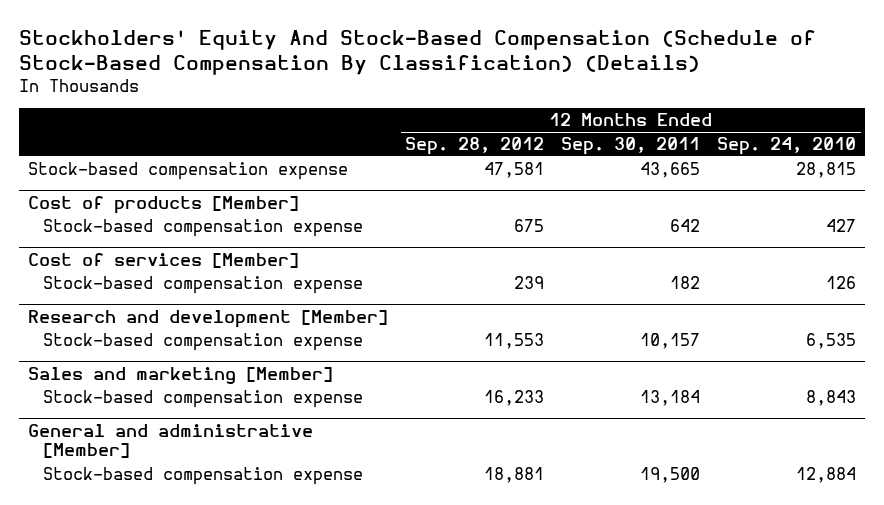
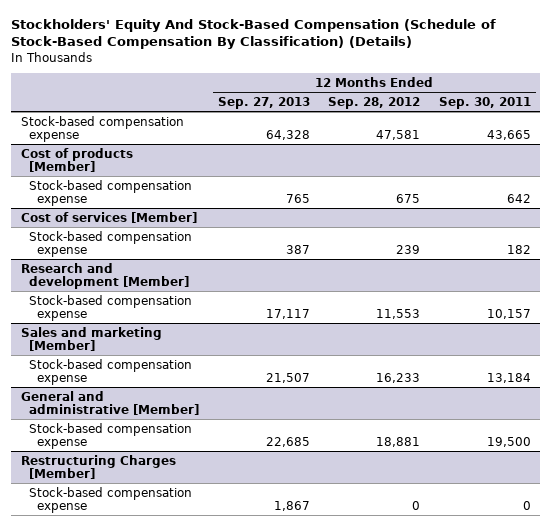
[717,137,857,156] Sep. 24, 2010 -> none
none -> [217,96,310,109] Sep. 27, 2013
none -> [20,454,176,479] Restructuring Charges [Member]
none -> [29,486,193,513] Stock-based compensation expense

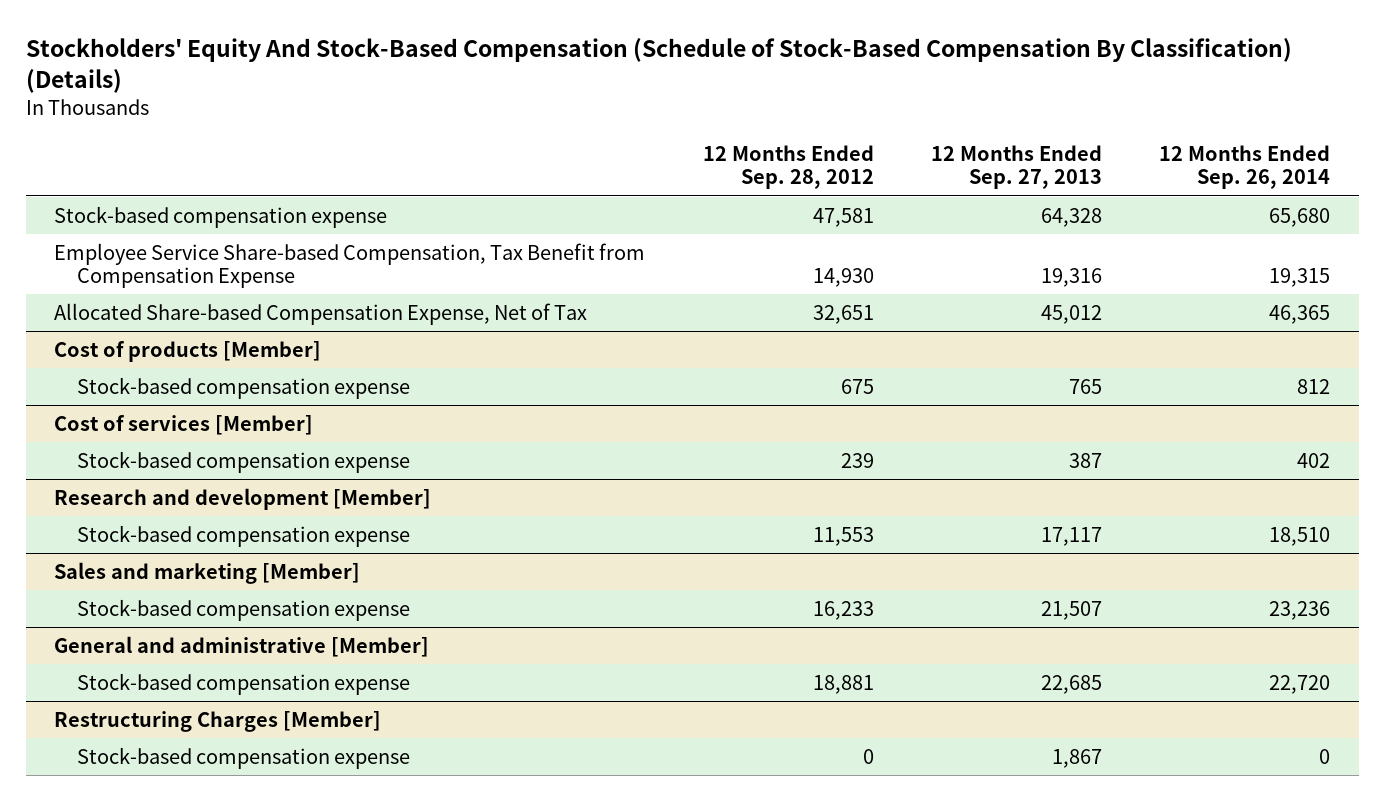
[439,96,532,109] Sep. 30, 2011 -> none
none -> [1159,145,1331,190] 12 Months Ended Sep. 26, 2014
none -> [54,242,646,289] Employee Service Share-based Compensation, Tax Benefit from Compensation Expense
none -> [54,302,588,325] Allocated Share-based Compensation Expense, Net of Tax

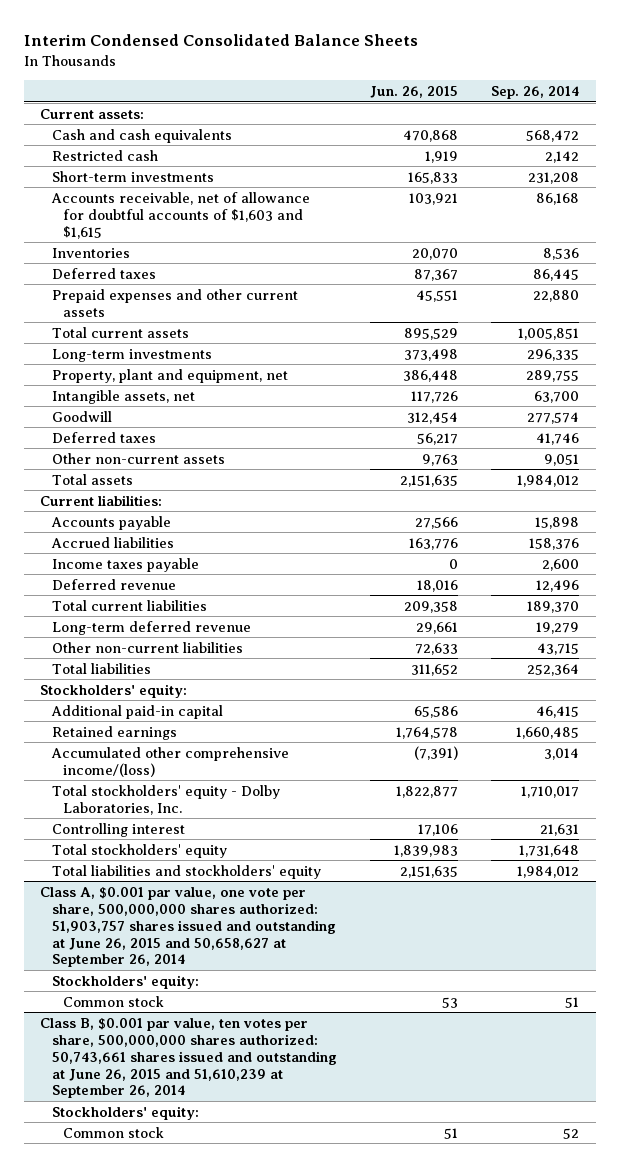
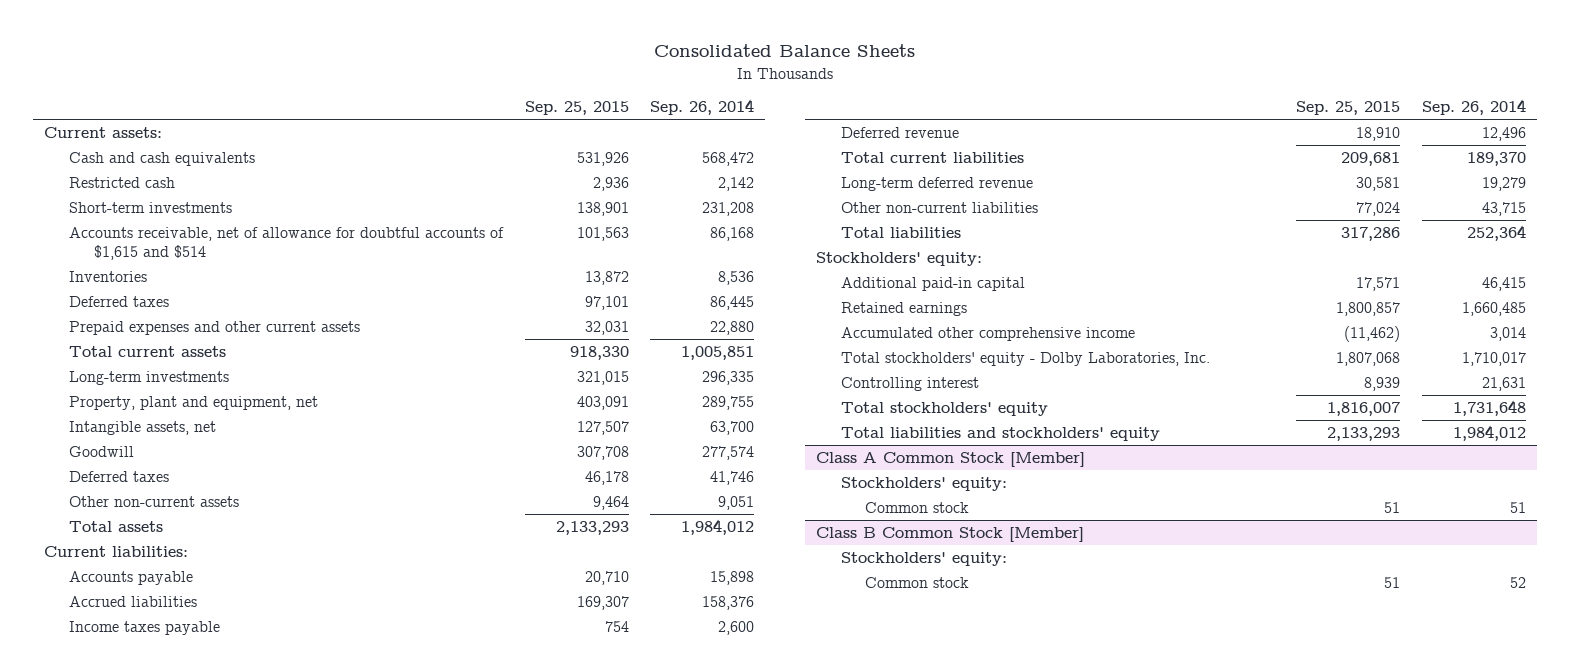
[23,34,418,47] Interim Condensed Consolidated Balance Sheets -> [653,44,915,58] Consolidated Balance Sheets
[369,86,458,99] Jun. 26, 2015 -> none
none -> [524,101,629,116] Sep. 25, 2015
[50,191,310,239] Accounts receivable, net of allowance for doubtful accounts of $1,603 and $1,615 -> [68,226,504,261] Accounts receivable, net of allowance for doubtful accounts of $1,615 and $514
[50,746,289,777] Accumulated other comprehensive income/(loss) -> [840,326,1135,341] Accumulated other comprehensive income
[40,886,336,968] Class A, $0.001 par value, one vote per share, 500,000,000 shares authorized: 51,903,757 shares issued and outstanding at June 26, 2015 and 50,658,627 at September 26, 2014 -> [815,451,1085,467] Class A Common Stock [Member]
[40,1017,337,1099] Class B, $0.001 par value, ten votes per share, 500,000,000 shares authorized: 50,743,661 shares issued and outstanding at June 26, 2015 and 51,610,239 at September 26, 2014 -> [815,526,1084,542] Class B Common Stock [Member]

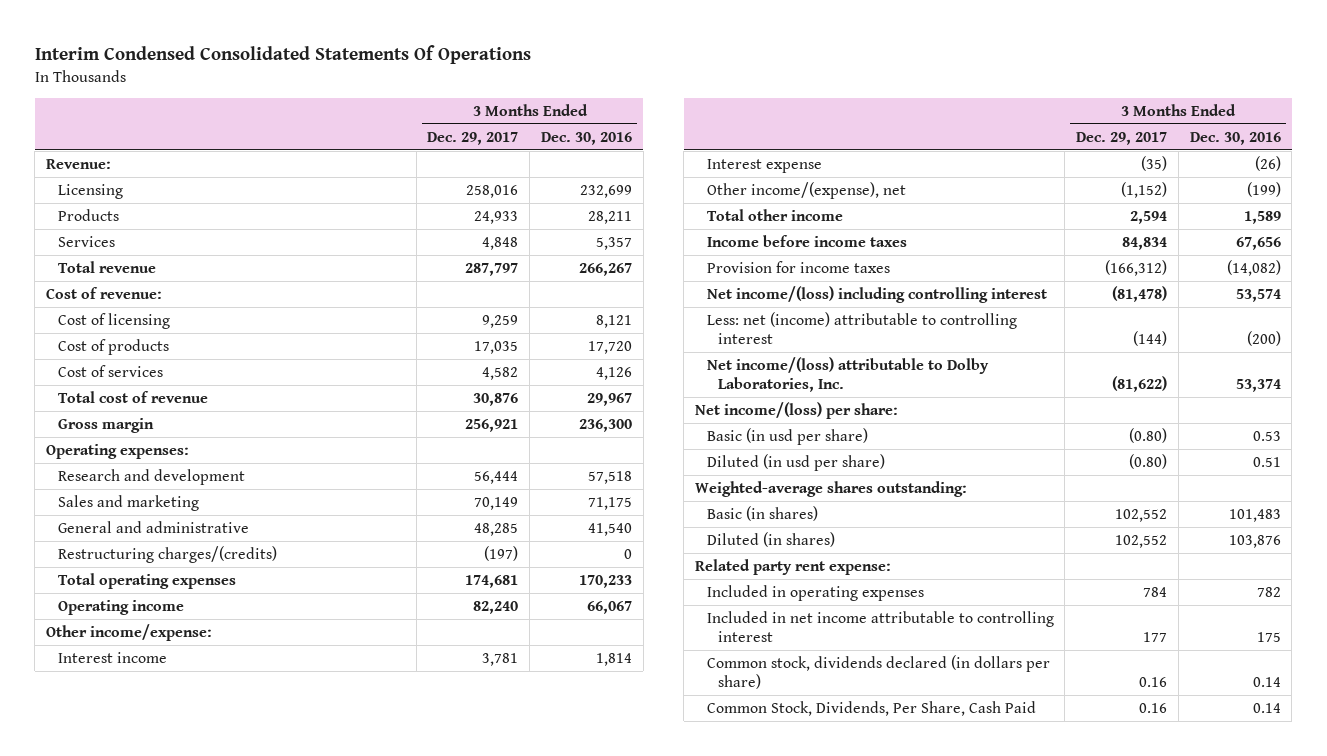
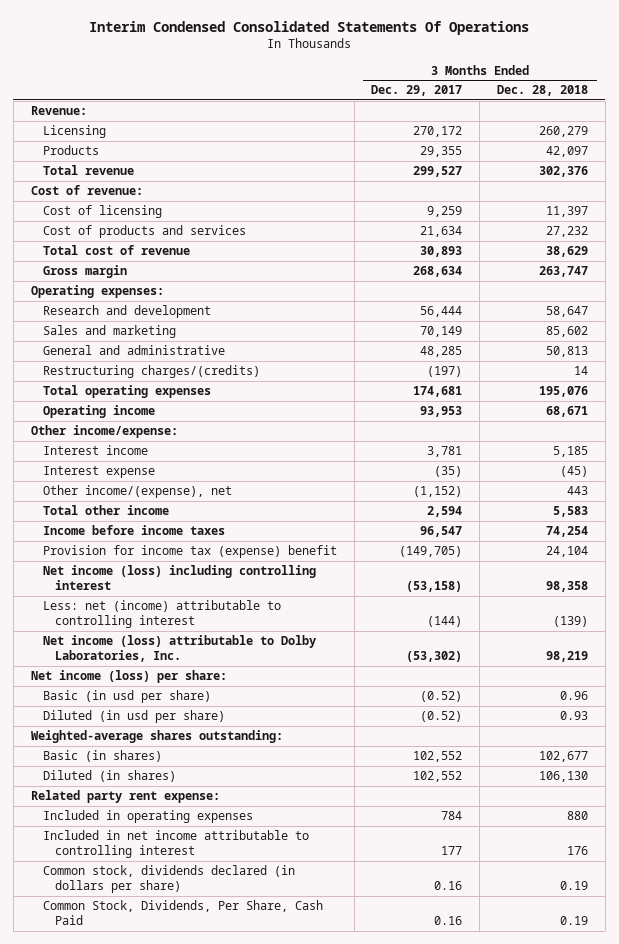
[540,131,632,145] Dec. 30, 2016 -> none
none -> [496,85,588,97] Dec. 28, 2018
[57,235,115,247] Services -> none
[466,184,519,198] 258,016 -> [413,126,463,138] 270,172
[474,210,519,224] 24,933 -> [420,146,463,158] 29,355
[465,262,519,276] 287,797 -> [413,166,463,178] 299,527
[57,364,163,377] Cost of services -> none
[57,338,169,355] Cost of products -> [42,225,246,239] Cost of products and services
[474,340,519,354] 17,035 -> [420,226,463,238] 21,634
[473,392,519,406] 30,876 -> [420,246,463,258] 30,893
[465,418,519,432] 256,921 -> [413,266,463,278] 268,634
[473,600,519,614] 82,240 -> [420,406,463,418] 93,953
[1122,236,1168,250] 84,834 -> [420,526,463,538] 96,547
[706,260,890,273] Provision for income taxes -> [42,545,337,559] Provision for income tax (expense) benefit
[1105,259,1168,276] (166,312) -> [399,546,463,558] (149,705)
[706,285,1047,303] Net income/(loss) including controlling interest -> [42,565,316,591] Net income (loss) including controlling interest
[1112,285,1168,302] (81,478) -> [406,581,463,593] (53,158)
[706,356,989,392] Net income/(loss) attributable to Dolby Laboratories, Inc. -> [42,635,316,663] Net income (loss) attributable to Dolby Laboratories, Inc.
[1112,375,1168,392] (81,622) -> [406,651,463,663] (53,302)
[694,401,898,419] Net income/(loss) per share: -> [30,670,227,684] Net income (loss) per share:
[1129,427,1168,443] (0.80) -> [420,691,463,703] (0.52)
[1129,453,1168,469] (0.80) -> [420,711,463,723] (0.52)

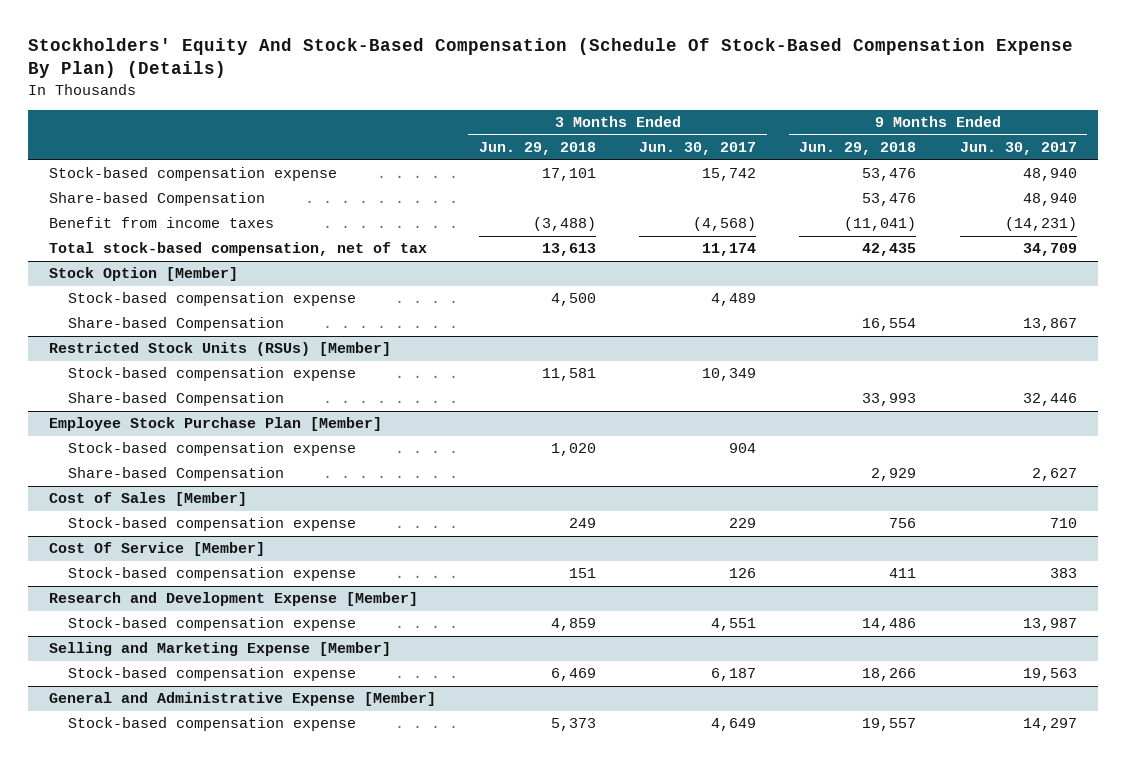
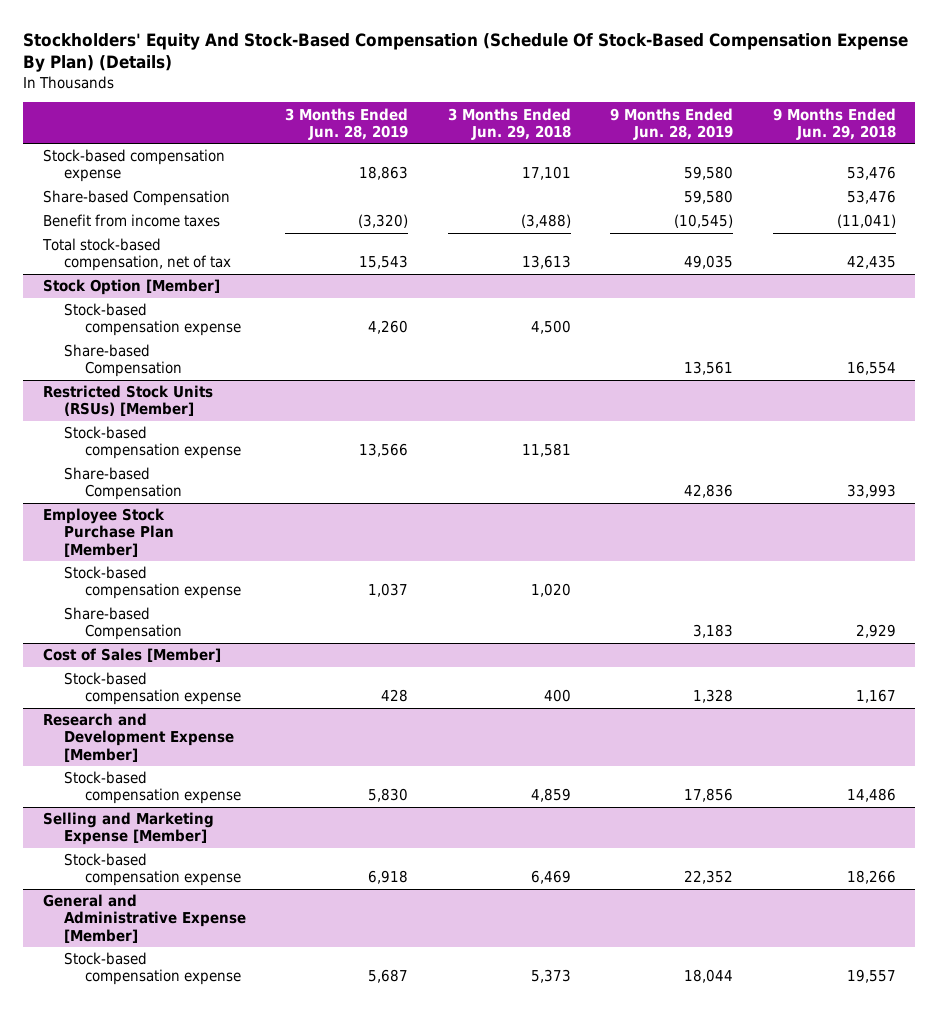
[639,142,757,156] Jun. 30, 2017 -> none
[959,142,1077,156] Jun. 30, 2017 -> none
none -> [285,107,409,140] 3 Months Ended Jun. 28, 2019
none -> [610,107,734,140] 9 Months Ended Jun. 28, 2019
[49,542,266,557] Cost Of Service [Member] -> none
[68,567,357,582] Stock-based compensation expense -> none
[569,518,597,529] 249 -> [543,689,571,703] 400
[889,518,917,529] 756 -> [855,689,896,704] 1,167

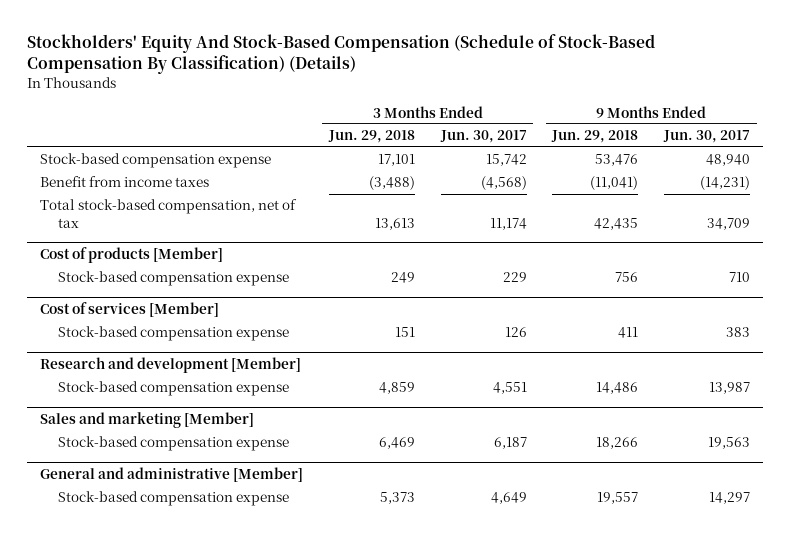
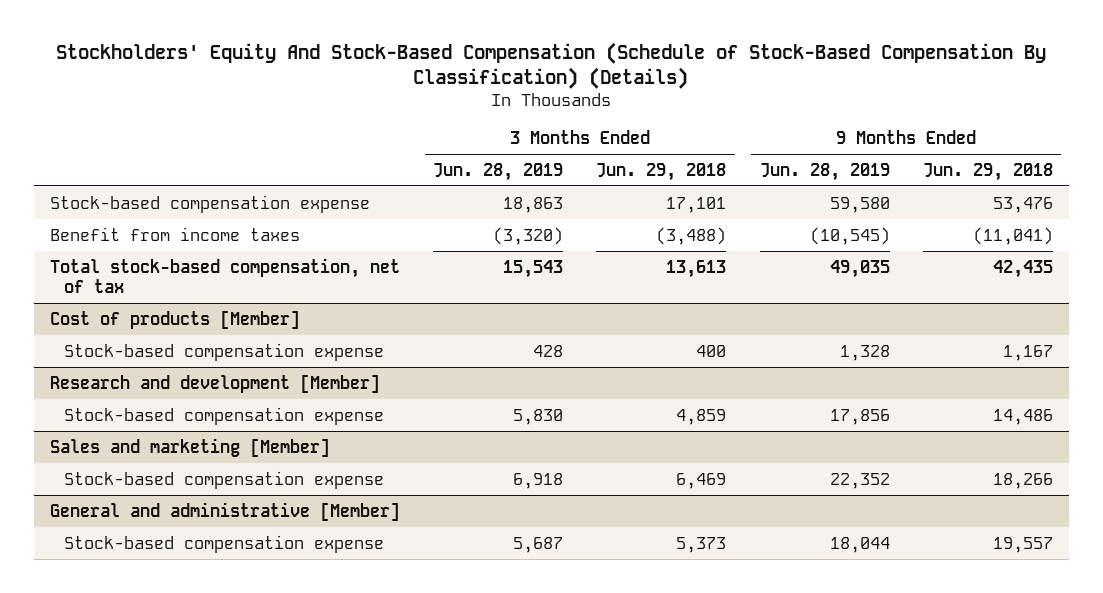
[439,130,527,144] Jun. 30, 2017 -> none
[663,130,751,144] Jun. 30, 2017 -> none
none -> [433,162,564,181] Jun. 28, 2019
none -> [759,162,890,181] Jun. 28, 2019
[39,302,219,318] Cost of services [Member] -> none
[57,326,289,342] Stock-based compensation expense -> none
[390,272,415,284] 249 -> [696,344,727,357] 400
[615,272,639,283] 756 -> [1002,344,1053,361] 1,167

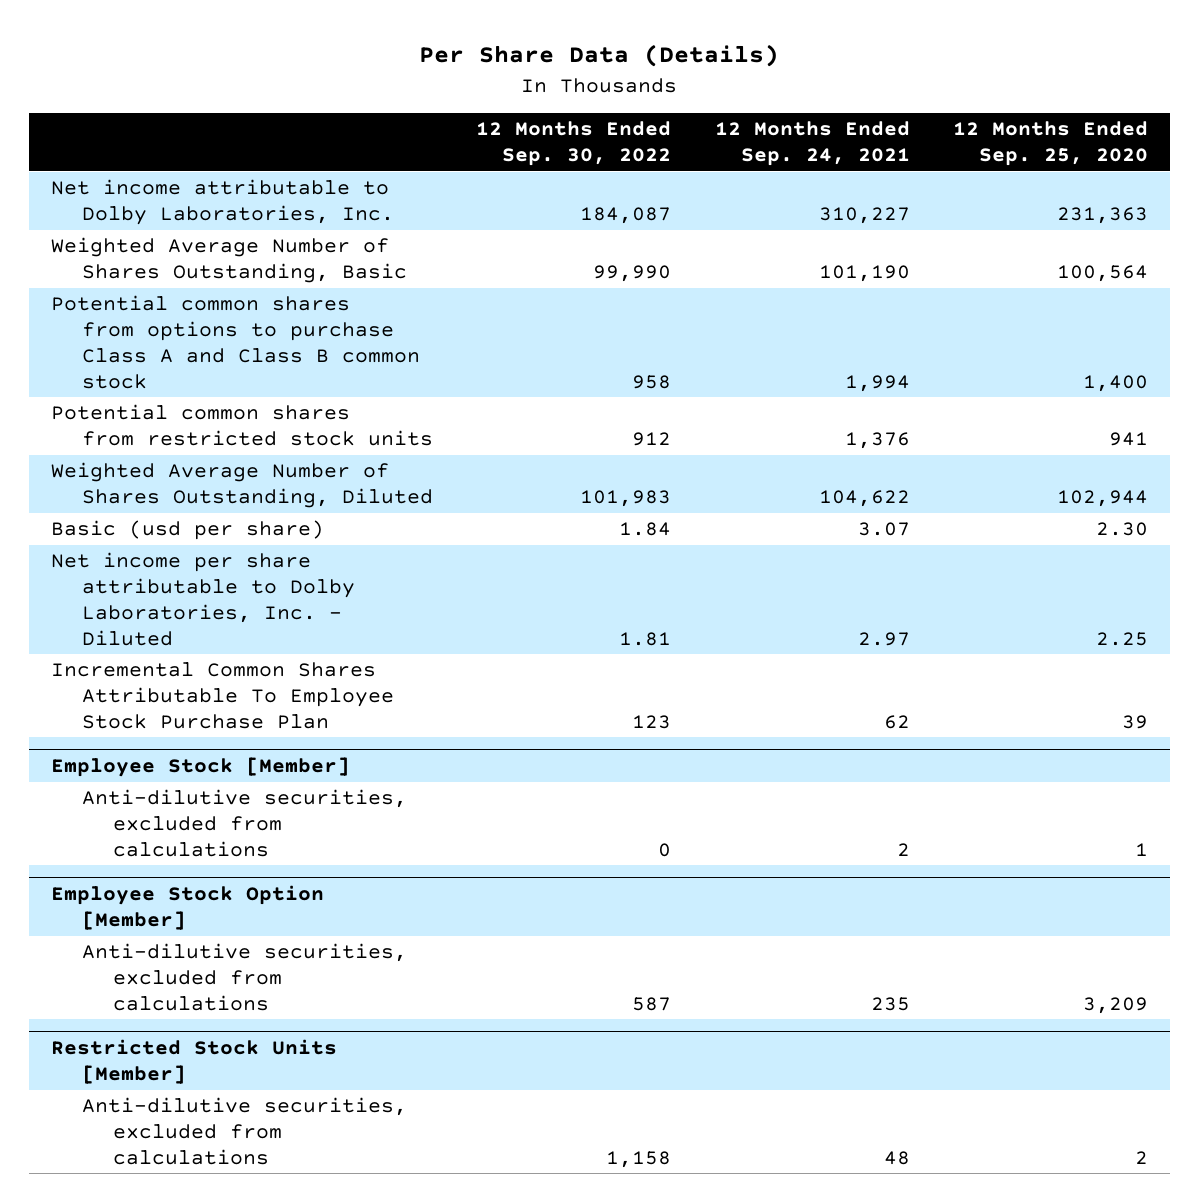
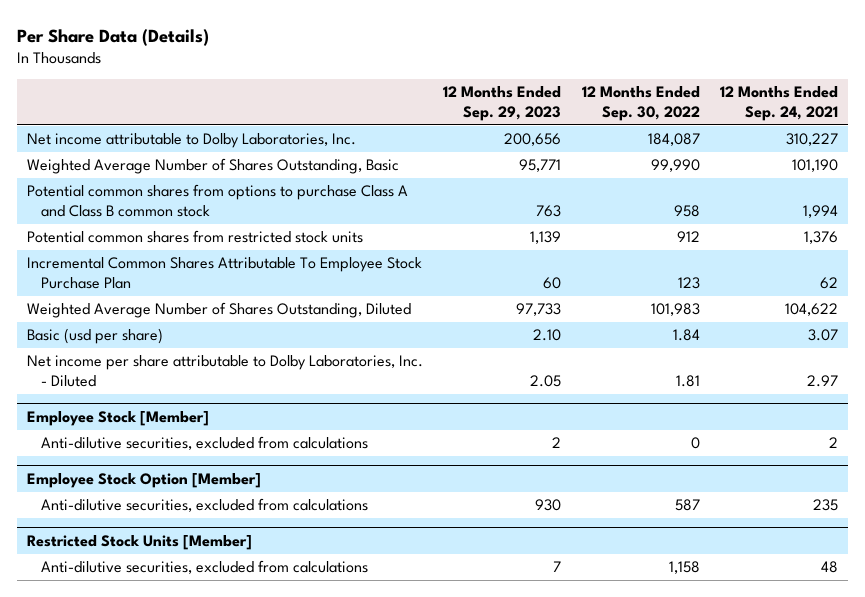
[953,121,1149,167] 12 Months Ended Sep. 25, 2020 -> none
none -> [443,86,562,121] 12 Months Ended Sep. 29, 2023
[50,662,394,729] Incremental Common Shares Attributable To Employee Stock Purchase Plan -> [27,257,423,289] Incremental Common Shares Attributable To Employee Stock Purchase Plan

